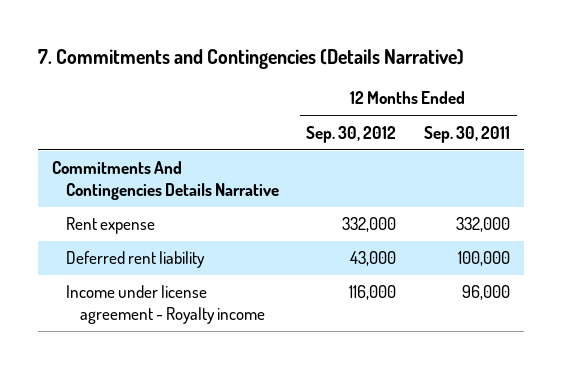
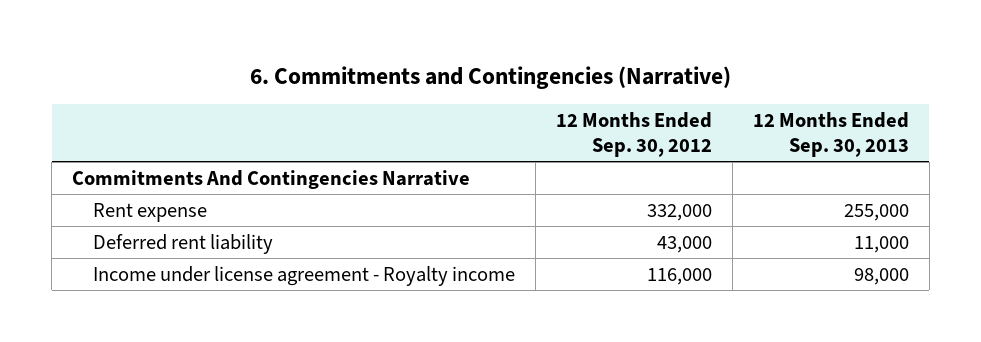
[38,49,465,70] 7. Commitments and Contingencies (Details Narrative) -> [249,65,731,89] 6. Commitments and Contingencies (Narrative)
[424,125,511,143] Sep. 30, 2011 -> none
none -> [752,111,909,158] 12 Months Ended Sep. 30, 2013
[51,161,279,200] Commitments And Contingencies Details Narrative -> [72,169,471,189] Commitments And Contingencies Narrative

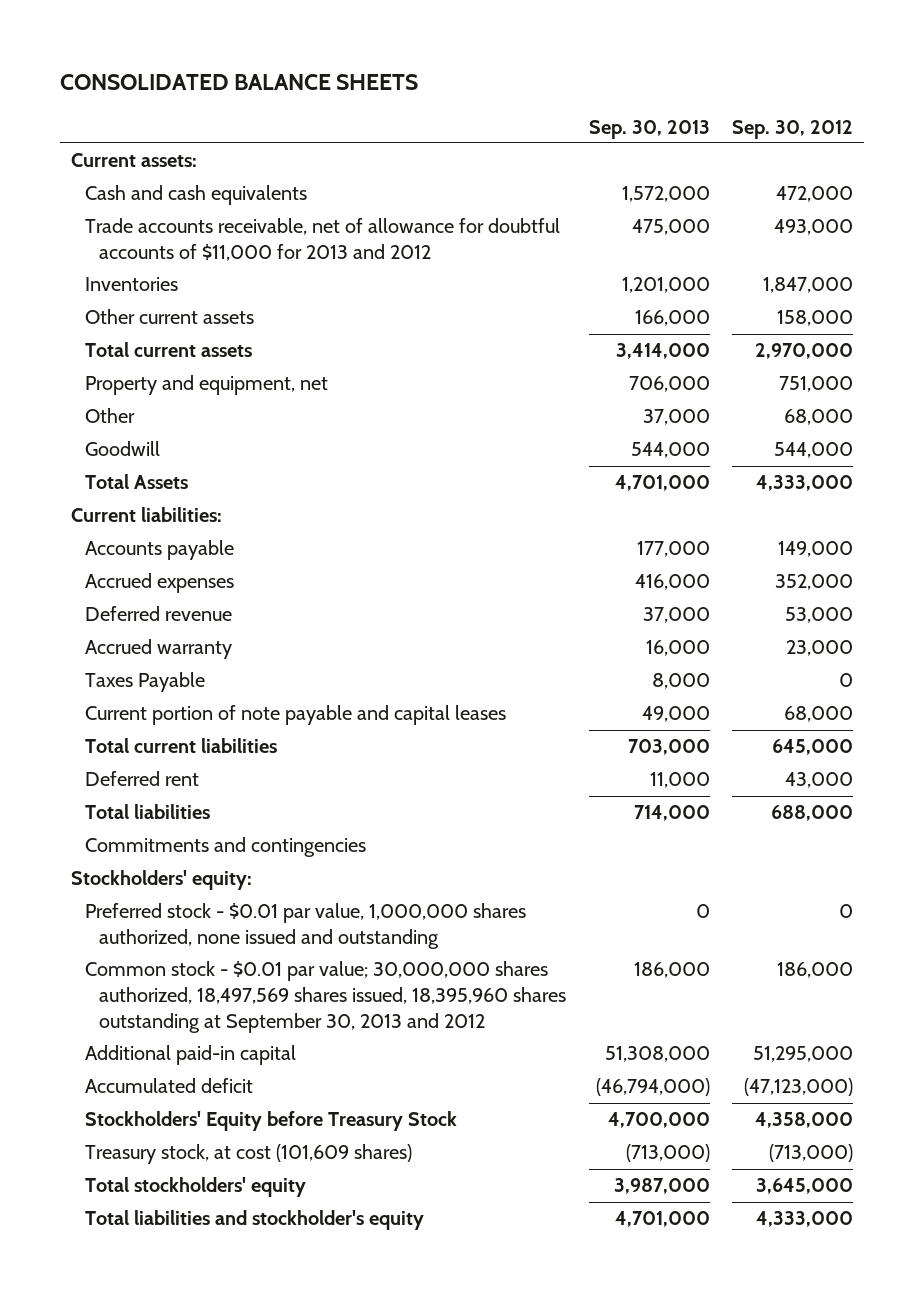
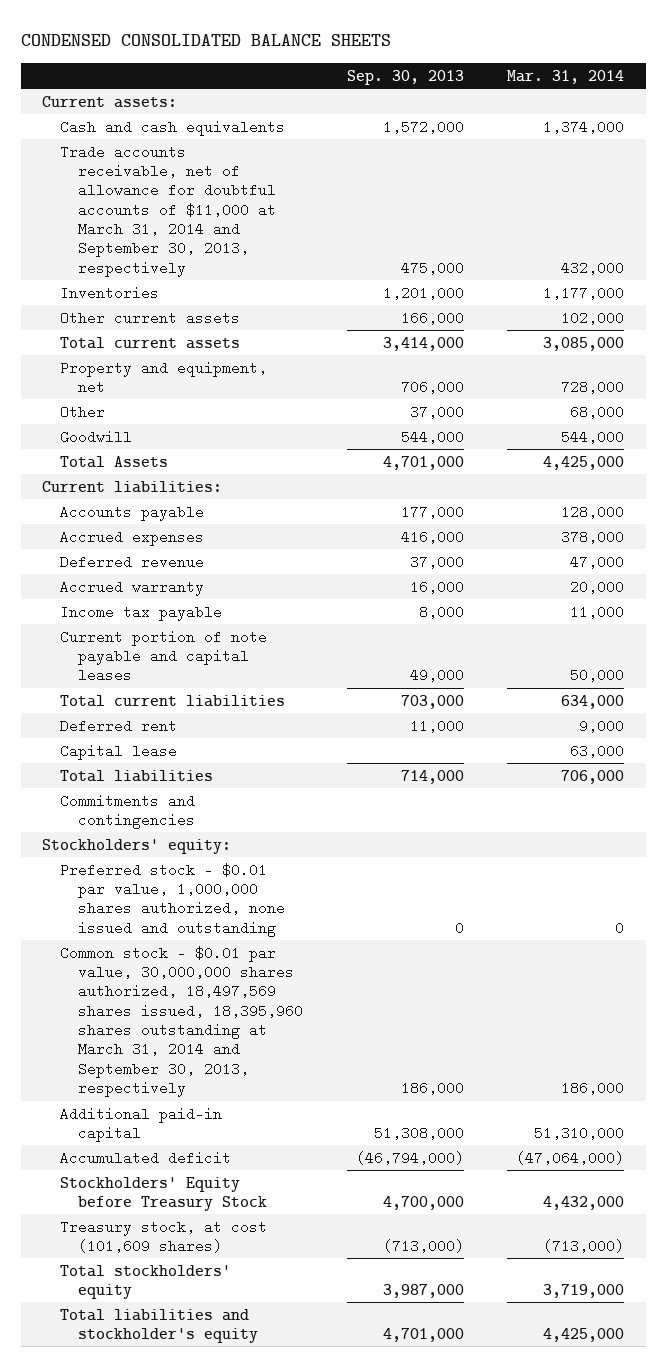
[59,74,418,91] CONSOLIDATED BALANCE SHEETS -> [20,34,391,47] CONDENSED CONSOLIDATED BALANCE SHEETS
[732,119,854,139] Sep. 30, 2012 -> none
none -> [507,69,625,84] Mar. 31, 2014
[84,218,560,261] Trade accounts receivable, net of allowance for doubtful accounts of $11,000 for 2013 and 2012 -> [60,144,277,277] Trade accounts receivable, net of allowance for doubtful accounts of $11,000 at March 31, 2014 and September 30, 2013, respectively
[84,672,205,693] Taxes Payable -> [60,604,223,621] Income tax payable
none -> [60,743,178,760] Capital lease
[84,961,567,1033] Common stock - $0.01 par value; 30,000,000 shares authorized, 18,497,569 shares issued, 18,395,960 shares outstanding at September 30, 2013 and 2012 -> [60,945,304,1098] Common stock - $0.01 par value, 30,000,000 shares authorized, 18,497,569 shares issued, 18,395,960 shares outstanding at March 31, 2014 and September 30, 2013, respectively

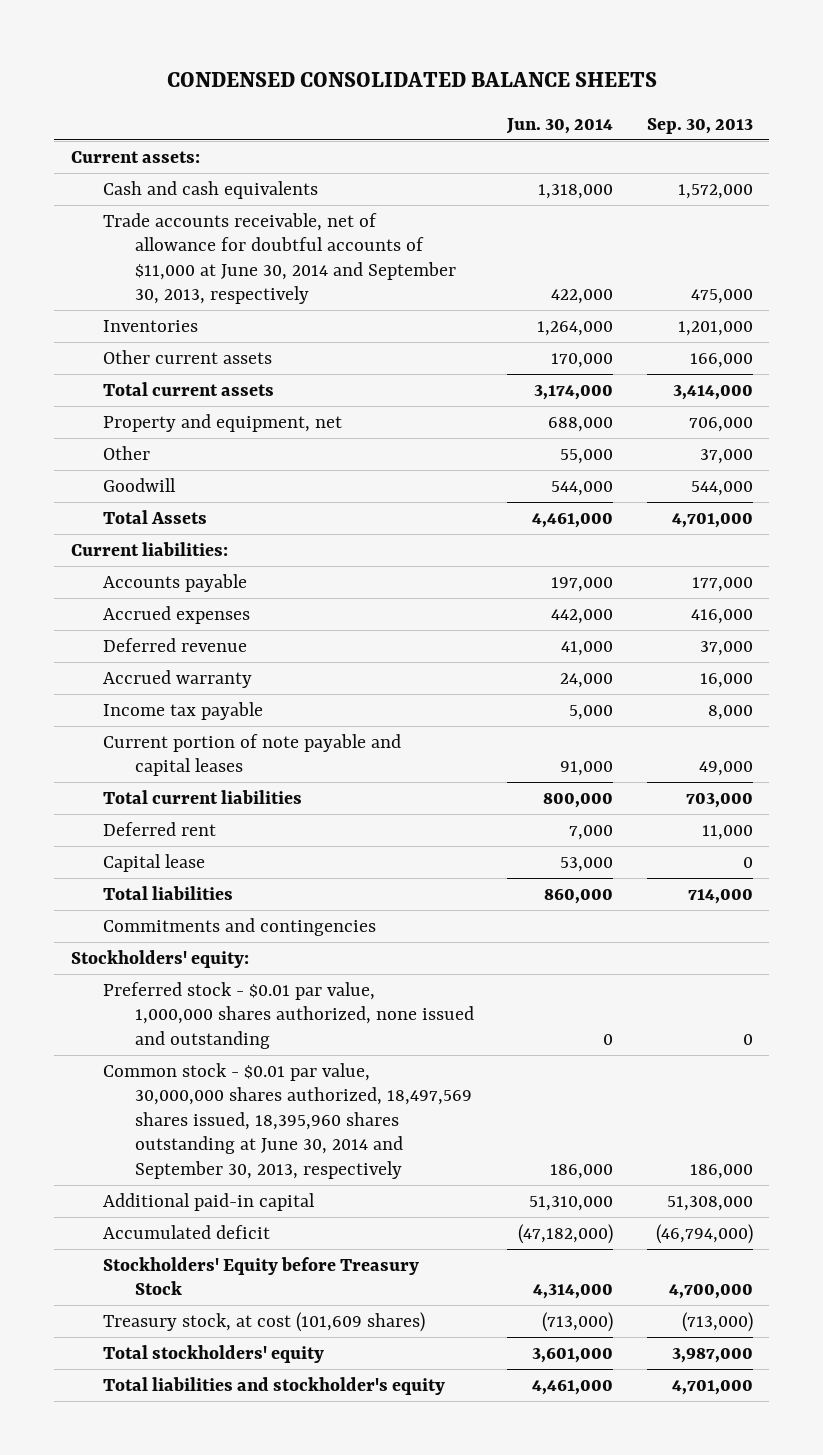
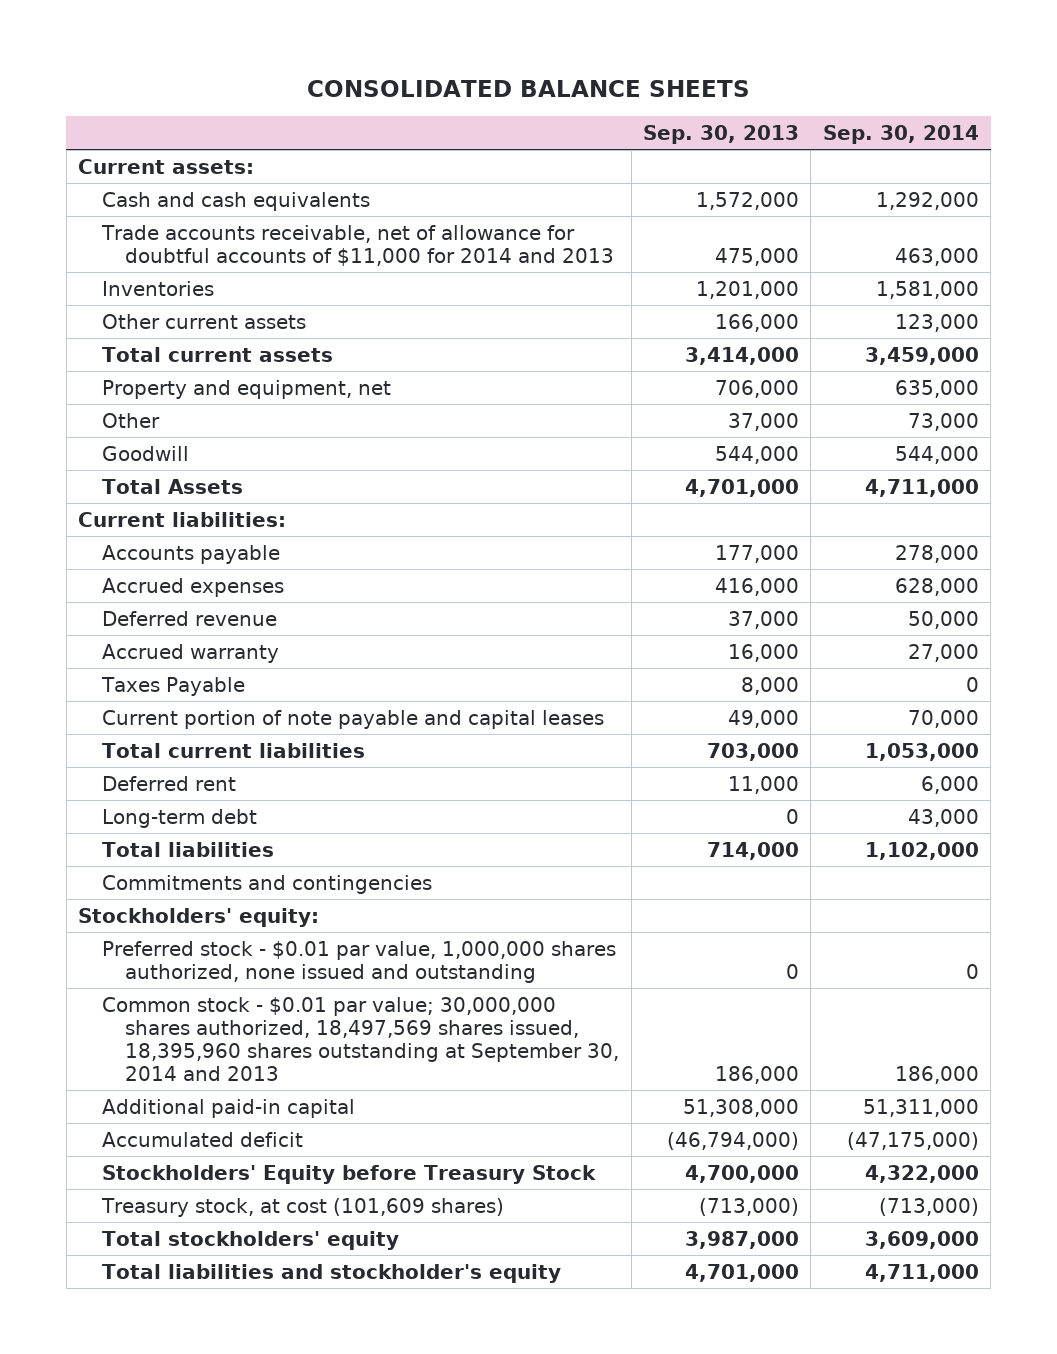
[166,71,657,87] CONDENSED CONSOLIDATED BALANCE SHEETS -> [307,79,751,97] CONSOLIDATED BALANCE SHEETS
[506,117,614,134] Jun. 30, 2014 -> none
none -> [822,125,979,145] Sep. 30, 2014
[102,212,456,305] Trade accounts receivable, net of allowance for doubtful accounts of $11,000 at June 30, 2014 and September 30, 2013, respectively -> [100,224,615,266] Trade accounts receivable, net of allowance for doubtful accounts of $11,000 for 2014 and 2013
[102,701,263,720] Income tax payable -> [100,676,245,696] Taxes Payable
[102,853,205,872] Capital lease -> none
none -> [101,808,257,828] Long-term debt
[102,1062,472,1179] Common stock - $0.01 par value, 30,000,000 shares authorized, 18,497,569 shares issued, 18,395,960 shares outstanding at June 30, 2014 and September 30, 2013, respectively -> [101,996,620,1081] Common stock - $0.01 par value; 30,000,000 shares authorized, 18,497,569 shares issued, 18,395,960 shares outstanding at September 30, 2014 and 2013

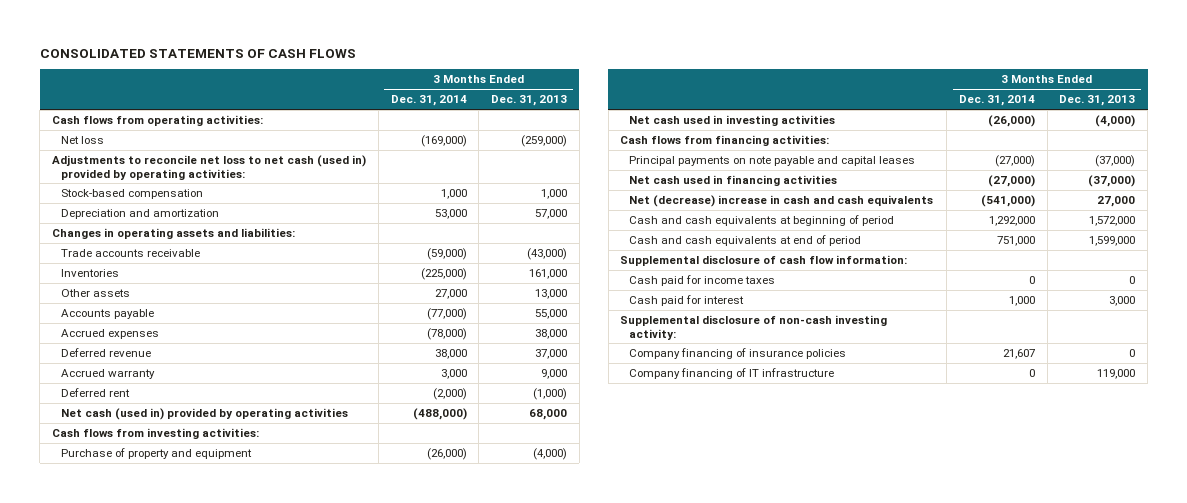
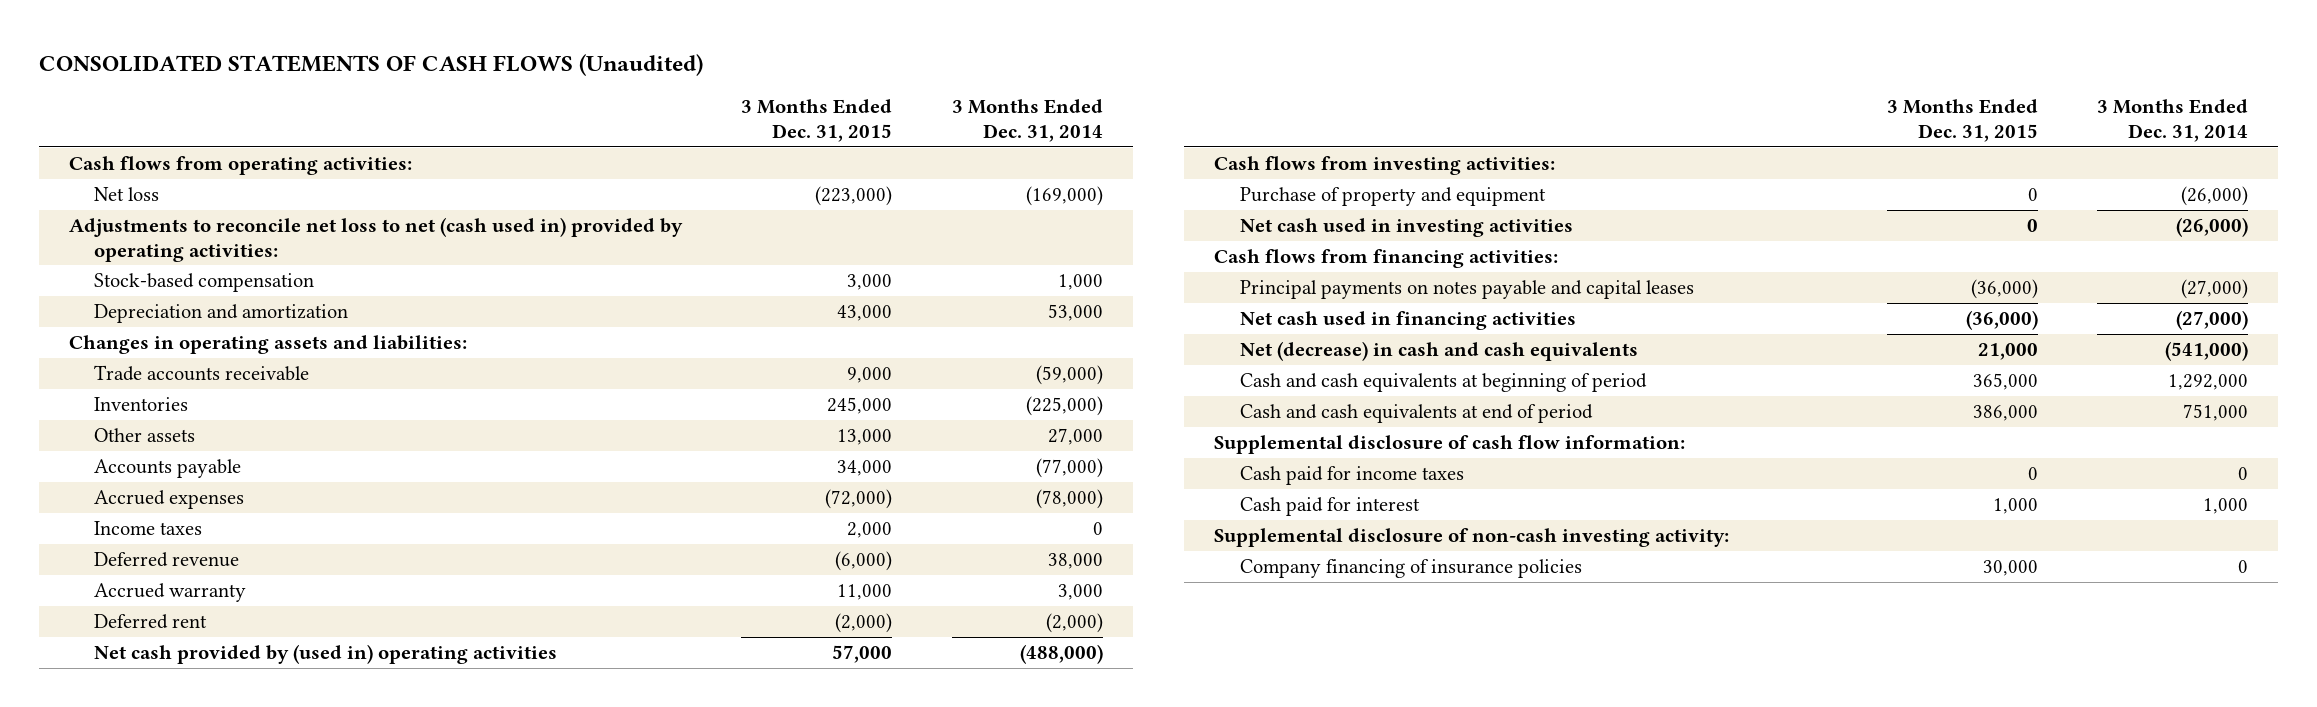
[39,48,356,58] CONSOLIDATED STATEMENTS OF CASH FLOWS -> [38,53,703,76] CONSOLIDATED STATEMENTS OF CASH FLOWS (Unaudited)
[491,95,568,107] Dec. 31, 2013 -> none
none -> [741,99,893,142] 3 Months Ended Dec. 31, 2015
[52,155,367,180] Adjustments to reconcile net loss to net cash (used in) provided by operating activities: -> [68,216,683,262] Adjustments to reconcile net loss to net (cash used in) provided by operating activities:
none -> [94,520,203,535] Income taxes
[60,408,348,421] Net cash (used in) provided by operating activities -> [94,643,558,664] Net cash provided by (used in) operating activities
[629,156,916,167] Principal payments on note payable and capital leases -> [1239,279,1694,299] Principal payments on notes payable and capital leases
[629,195,934,208] Net (decrease) increase in cash and cash equivalents -> [1239,340,1638,361] Net (decrease) in cash and cash equivalents
[629,368,835,380] Company financing of IT infrastructure -> none
[1002,349,1035,360] 21,607 -> [2238,559,2249,573] 0

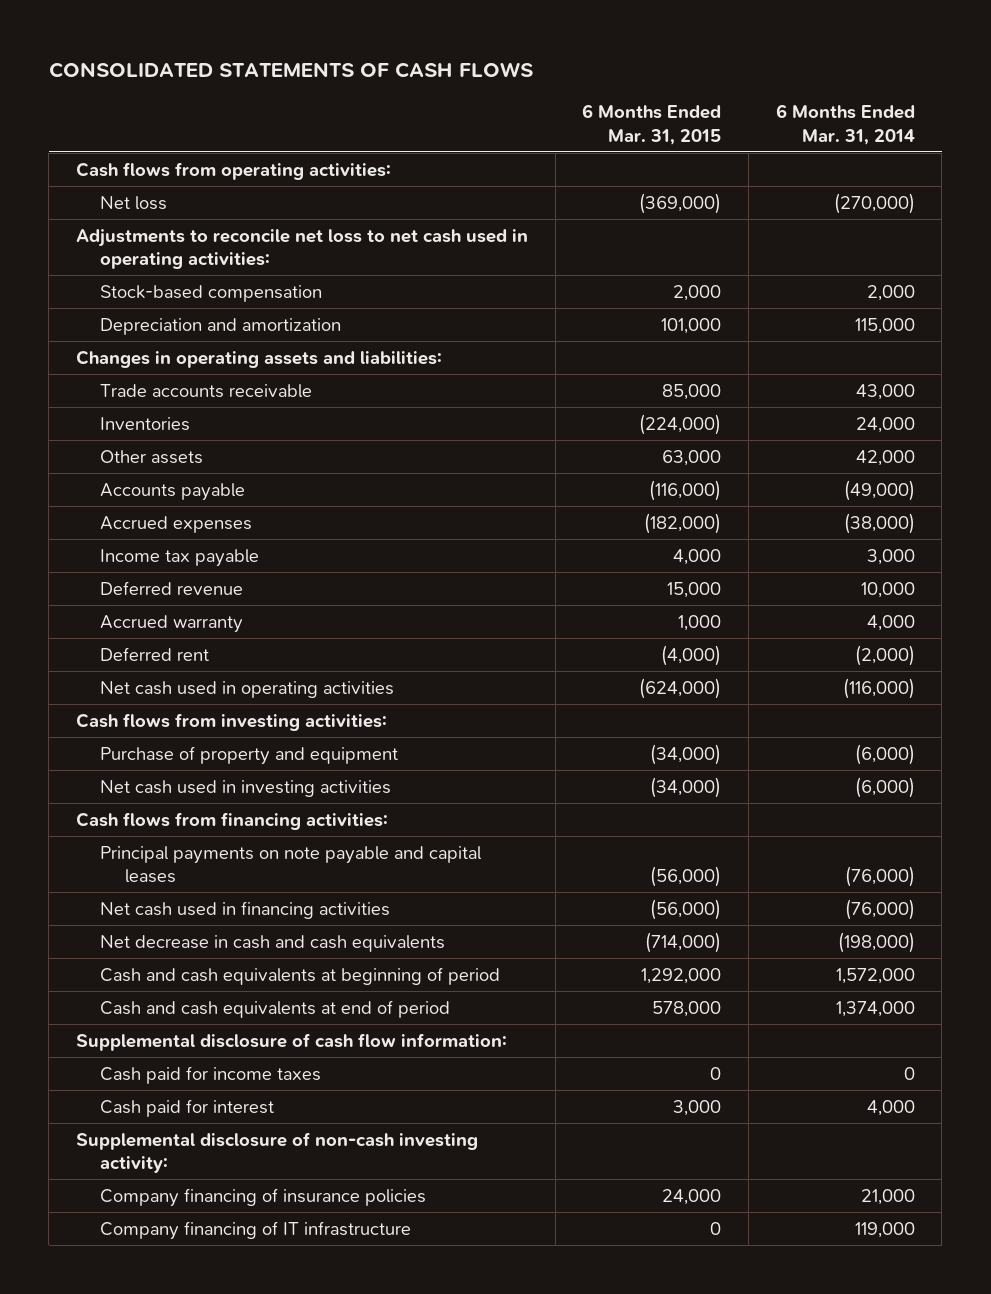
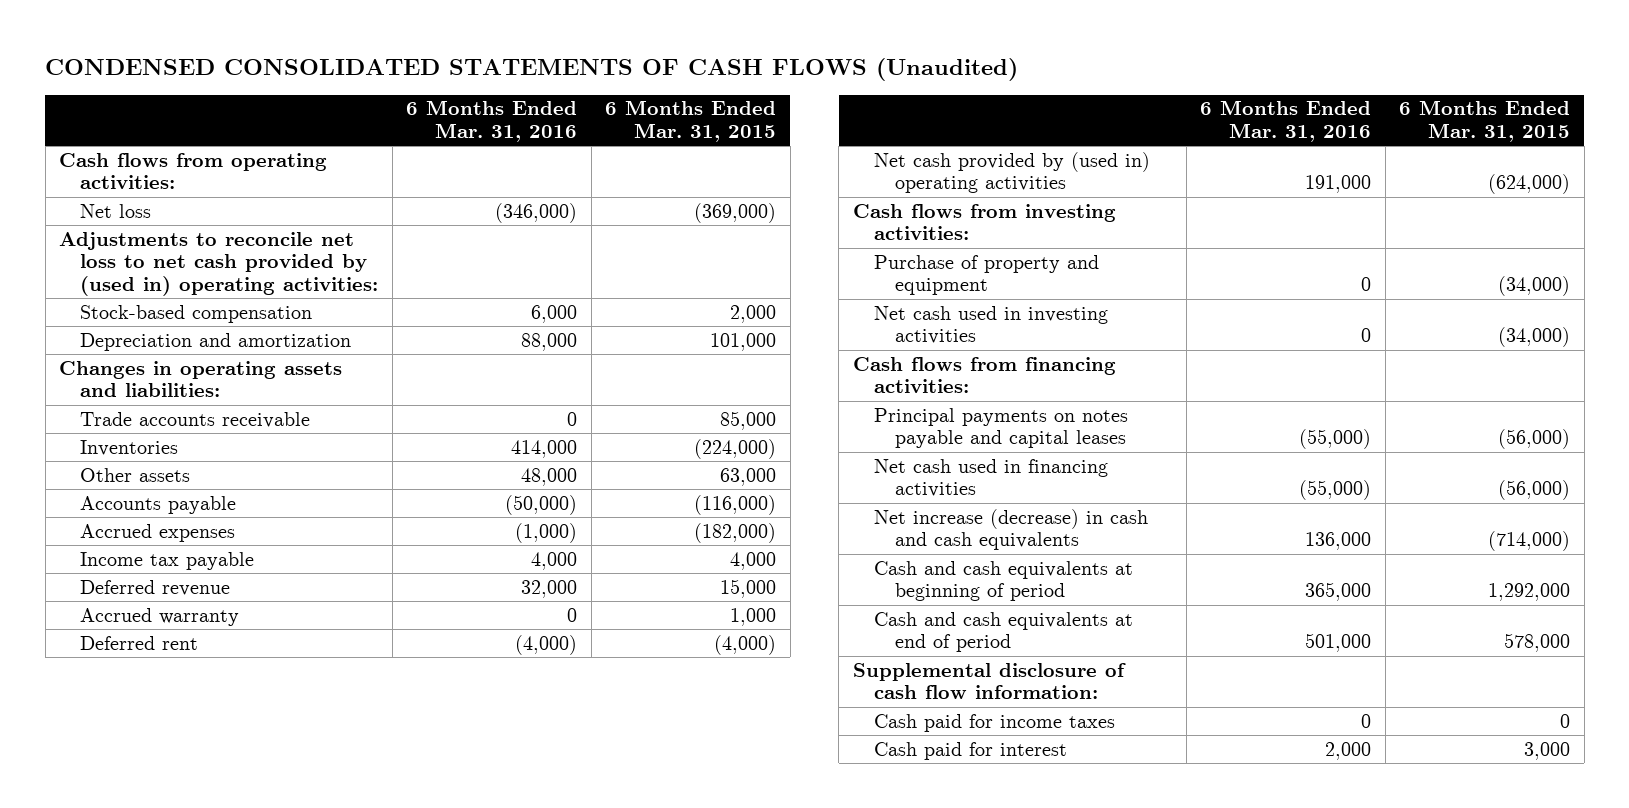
[48,62,533,79] CONSOLIDATED STATEMENTS OF CASH FLOWS -> [45,58,1019,82] CONDENSED CONSOLIDATED STATEMENTS OF CASH FLOWS (Unaudited)
[775,104,915,145] 6 Months Ended Mar. 31, 2014 -> none
none -> [406,100,578,142] 6 Months Ended Mar. 31, 2016
[75,228,528,269] Adjustments to reconcile net loss to net cash used in operating activities: -> [59,231,379,296] Adjustments to reconcile net loss to net cash provided by (used in) operating activities:
[100,680,395,698] Net cash used in operating activities -> [874,151,1151,194] Net cash provided by (used in) operating activities
[100,845,482,883] Principal payments on note payable and capital leases -> [874,407,1129,449] Principal payments on notes payable and capital leases
[100,934,446,952] Net decrease in cash and cash equivalents -> [874,508,1149,551] Net increase (decrease) in cash and cash equivalents
[75,1131,478,1173] Supplemental disclosure of non-cash investing activity: -> none
[100,1187,427,1207] Company financing of insurance policies -> none
[100,1220,412,1240] Company financing of IT infrastructure -> none

